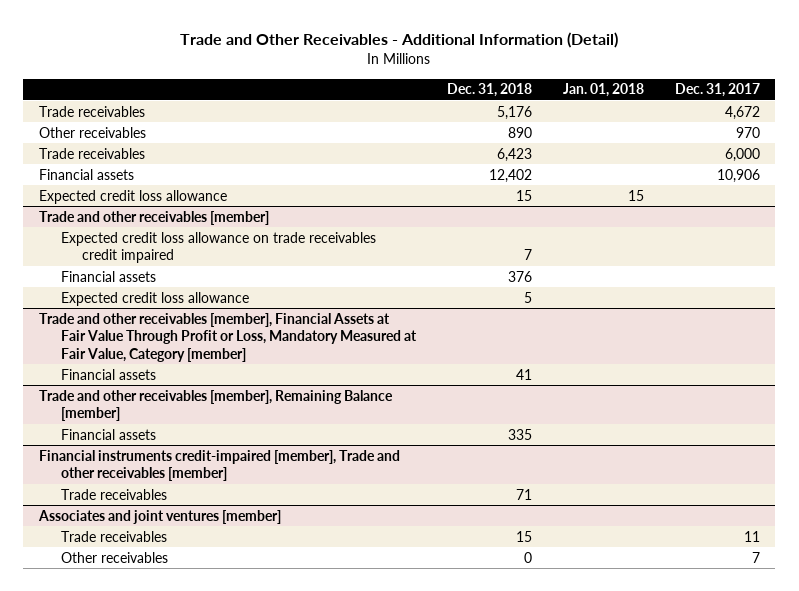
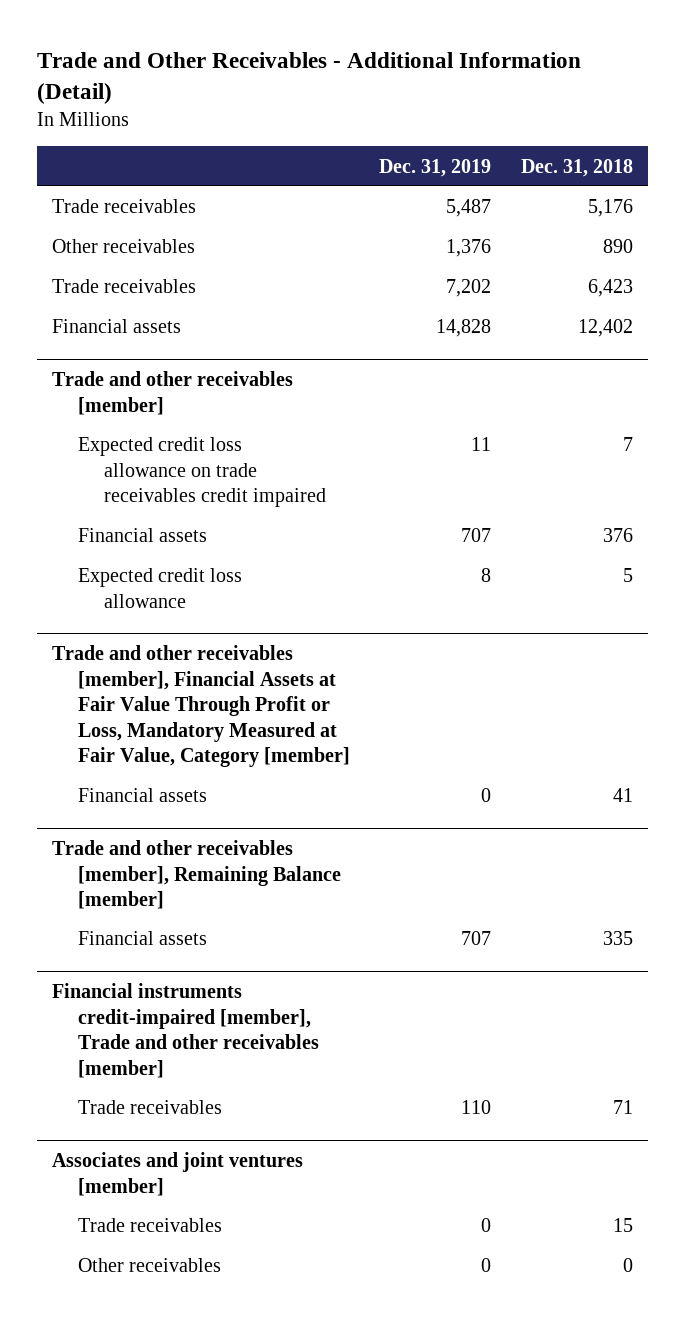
[562,83,644,98] Jan. 01, 2018 -> none
[674,83,760,98] Dec. 31, 2017 -> none
none -> [379,158,492,177] Dec. 31, 2019
[38,189,227,204] Expected credit loss allowance -> none

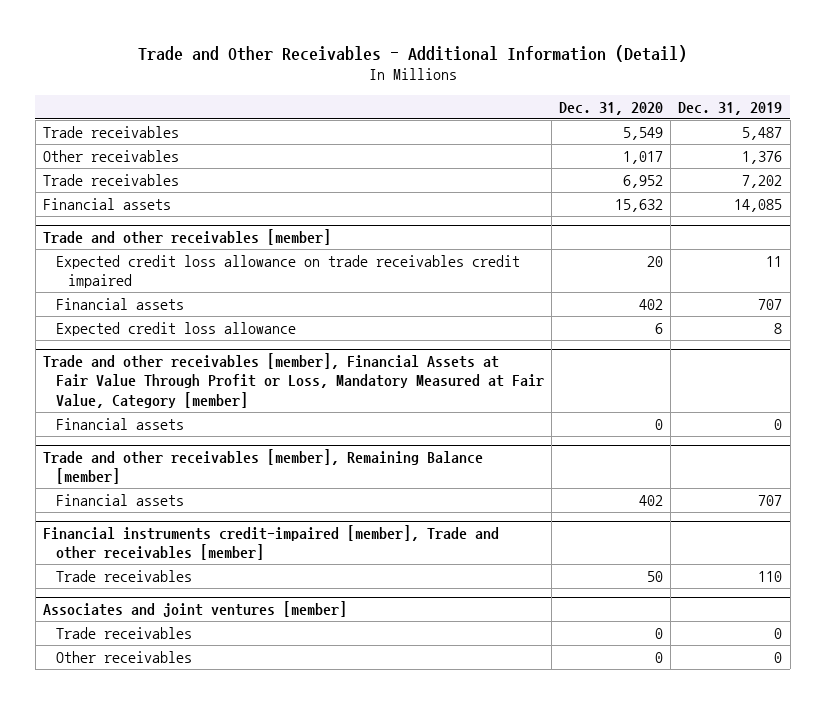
[521,158,634,177] Dec. 31, 2018 -> none
none -> [558,101,663,115] Dec. 31, 2020
[436,319,492,338] 14,828 -> [734,198,783,212] 14,085

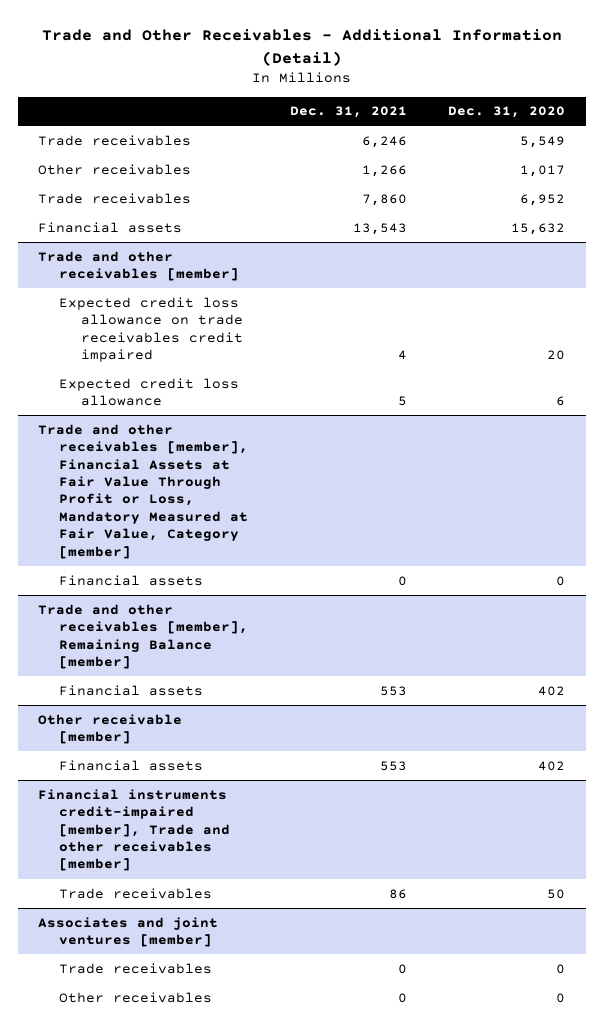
[678,101,783,115] Dec. 31, 2019 -> none
none -> [289,106,407,119] Dec. 31, 2021
[55,297,184,310] Financial assets -> none
none -> [38,713,183,745] Other receivable [member]
none -> [59,759,204,771] Financial assets

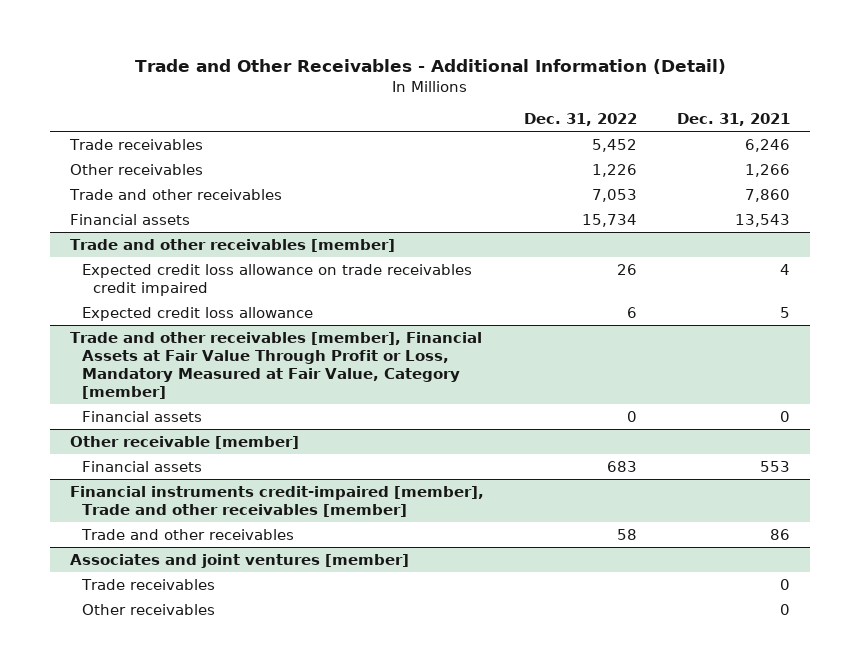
[448,106,566,119] Dec. 31, 2020 -> none
none -> [523,113,637,127] Dec. 31, 2022
[38,192,192,204] Trade receivables -> [68,188,282,200] Trade and other receivables
[38,603,249,669] Trade and other receivables [member], Remaining Balance [member] -> none
[59,684,204,696] Financial assets -> none
[59,887,213,899] Trade receivables -> [80,528,294,540] Trade and other receivables

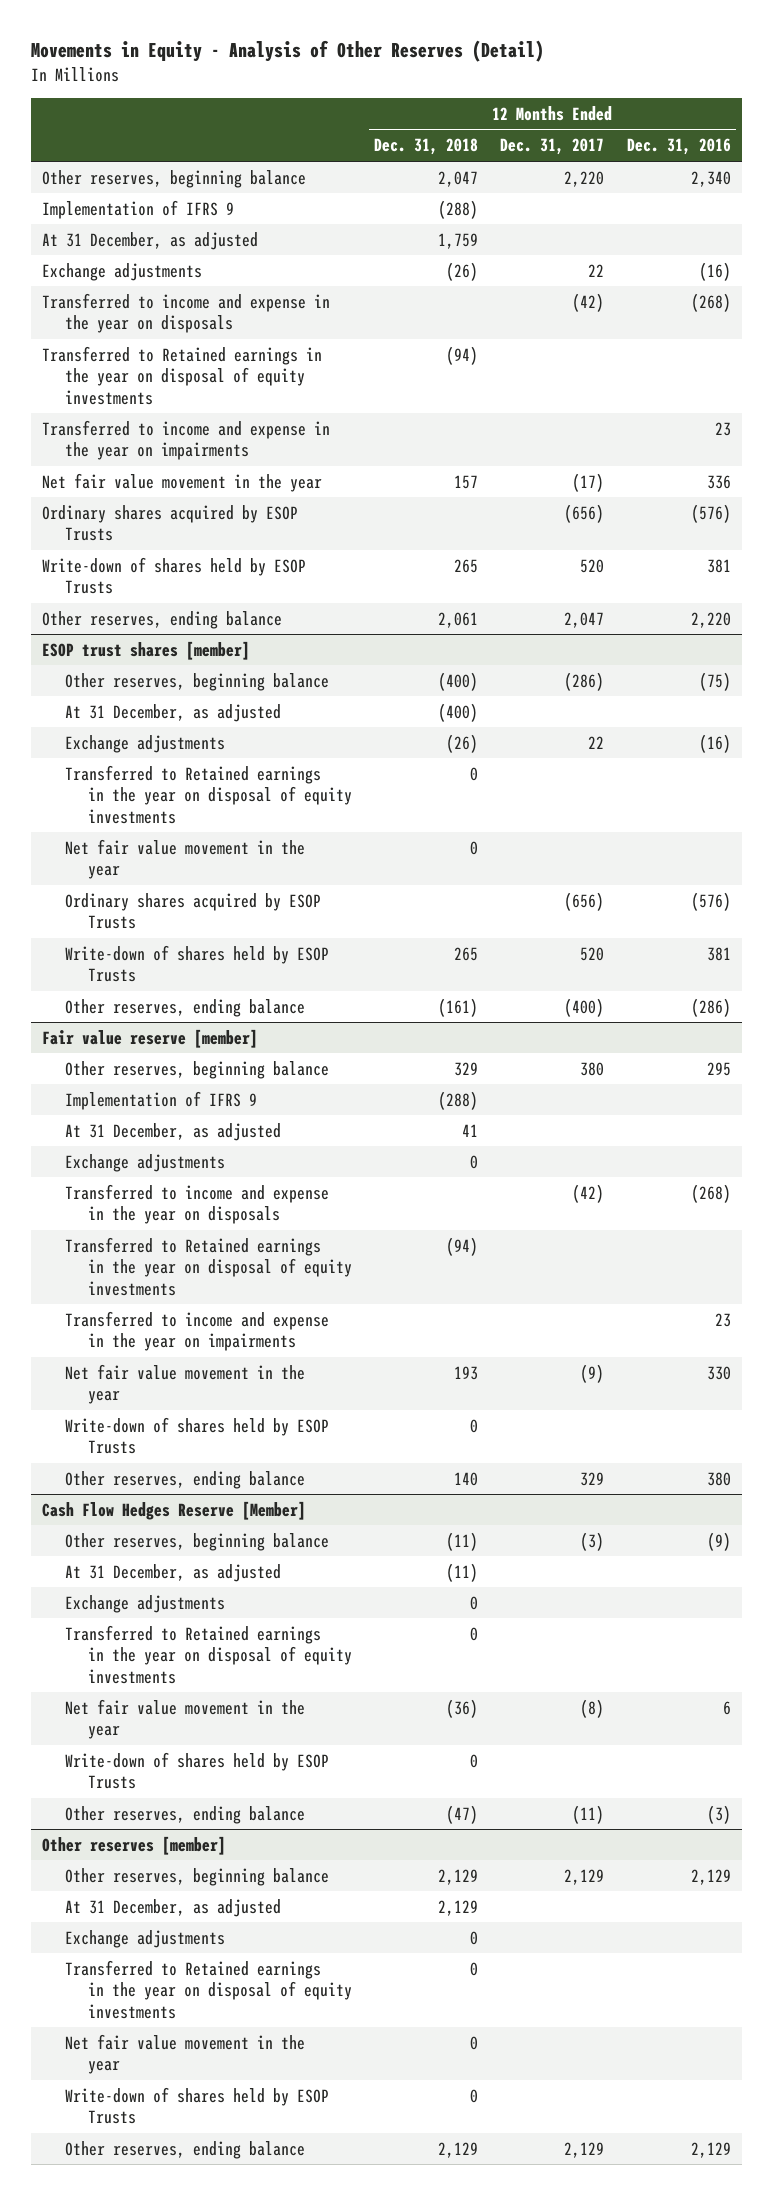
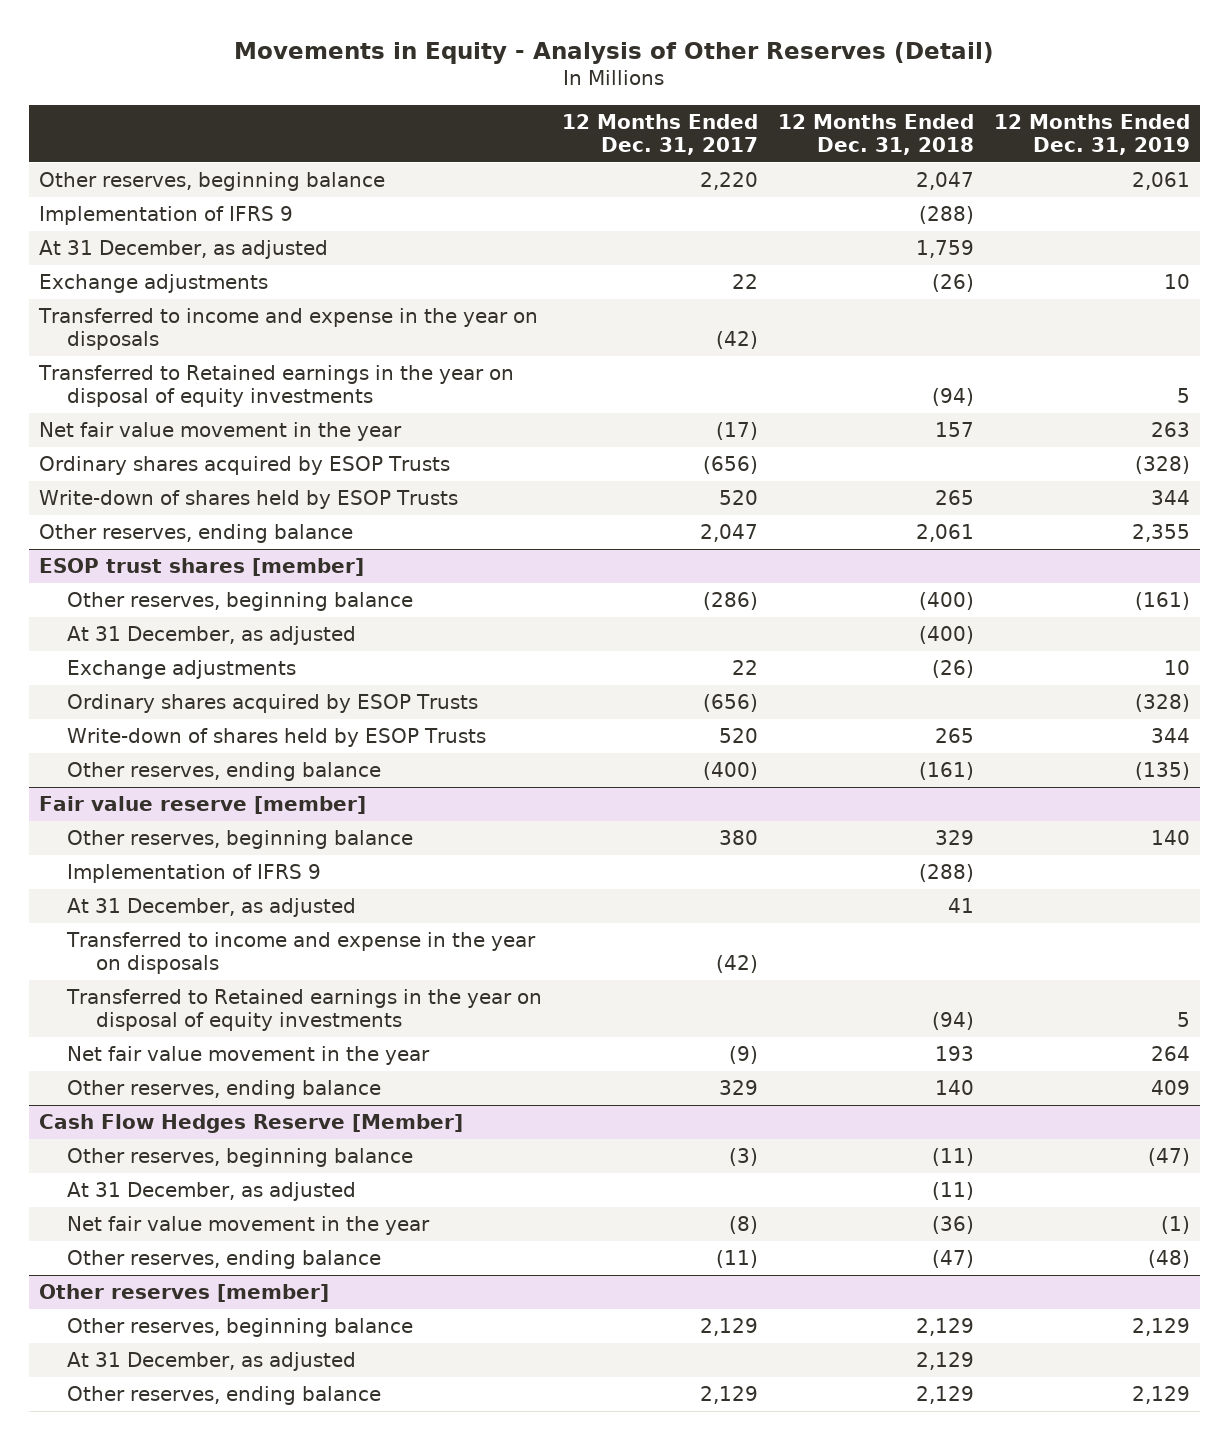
[626,138,731,156] Dec. 31, 2016 -> none
none -> [993,114,1190,155] 12 Months Ended Dec. 31, 2019
[41,419,330,461] Transferred to income and expense in the year on impairments -> none
[64,764,352,824] Transferred to Retained earnings in the year on disposal of equity investments -> none
[64,838,305,880] Net fair value movement in the year -> none
[64,1153,225,1172] Exchange adjustments -> none
[64,1310,329,1352] Transferred to income and expense in the year on impairments -> none
[64,1416,329,1455] Write-down of shares held by ESOP Trusts -> none
[64,1594,225,1613] Exchange adjustments -> none
[64,1624,352,1684] Transferred to Retained earnings in the year on disposal of equity investments -> none
[64,1751,329,1790] Write-down of shares held by ESOP Trusts -> none
[64,1929,225,1948] Exchange adjustments -> none
[64,1959,352,2019] Transferred to Retained earnings in the year on disposal of equity investments -> none
[64,2033,305,2075] Net fair value movement in the year -> none
[64,2086,329,2125] Write-down of shares held by ESOP Trusts -> none

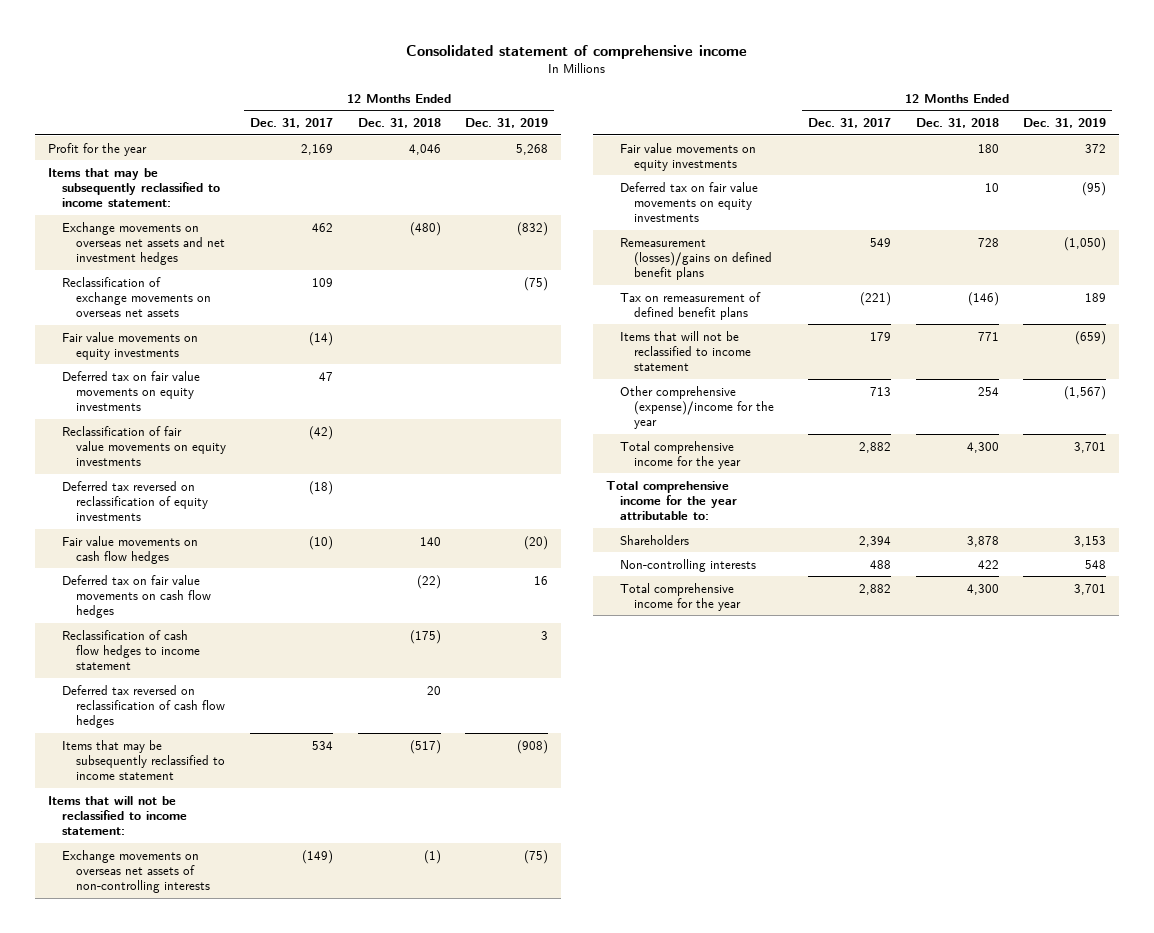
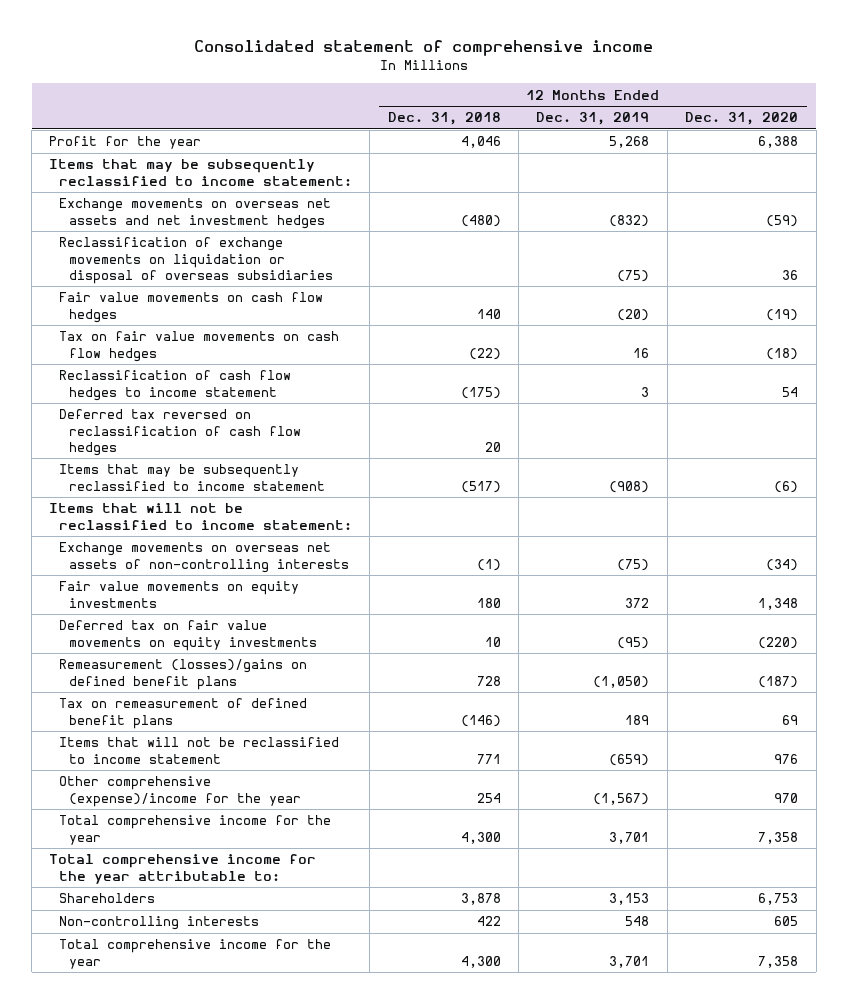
[250,118,334,129] Dec. 31, 2017 -> none
none -> [685,112,799,126] Dec. 31, 2020
[61,331,198,360] Fair value movements on equity investments -> none
[61,370,200,412] Deferred tax on fair value movements on equity investments -> none
[61,425,226,467] Reclassification of fair value movements on equity investments -> none
[61,480,208,522] Deferred tax reversed on reclassification of equity investments -> none
[61,276,211,318] Reclassification of exchange movements on overseas net assets -> [58,237,333,284] Reclassification of exchange movements on liquidation or disposal of overseas subsidiaries
[61,574,211,619] Deferred tax on fair value movements on cash flow hedges -> [58,331,339,362] Tax on fair value movements on cash flow hedges

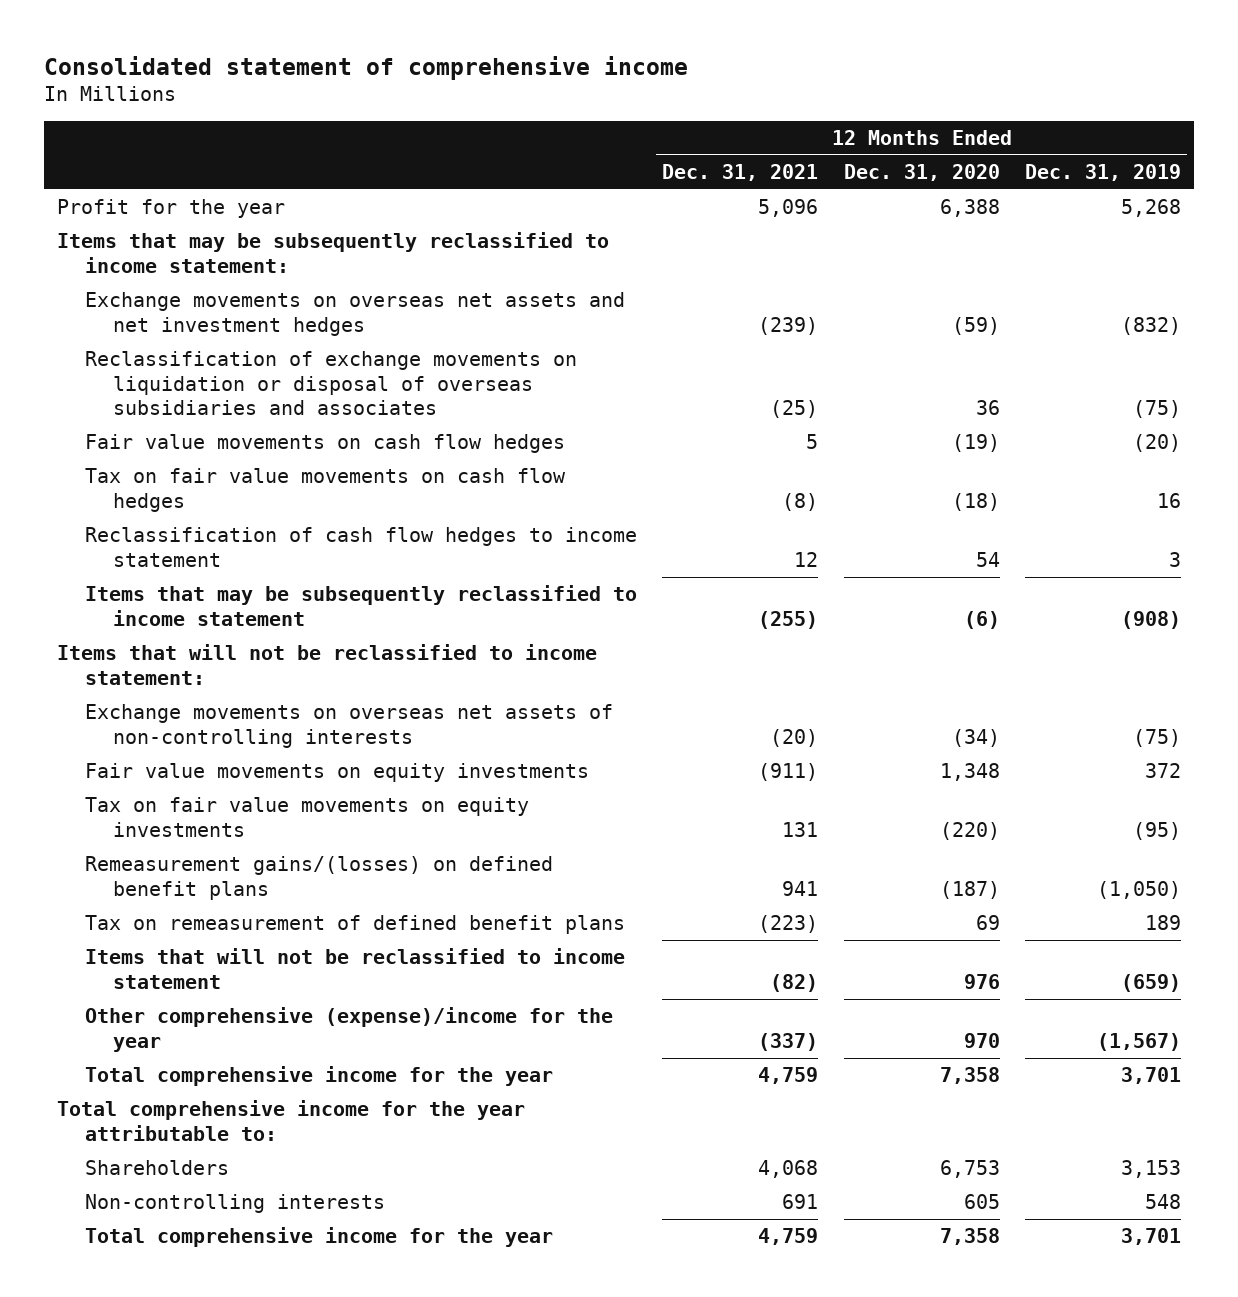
[387,112,501,126] Dec. 31, 2018 -> none
none -> [662,164,819,182] Dec. 31, 2021
[58,237,333,284] Reclassification of exchange movements on liquidation or disposal of overseas subsidiaries -> [85,351,578,416] Reclassification of exchange movements on liquidation or disposal of overseas subsidiaries and associates
[58,409,301,456] Deferred tax reversed on reclassification of cash flow hedges -> none
[58,620,317,651] Deferred tax on fair value movements on equity investments -> [85,797,530,837] Tax on fair value movements on equity investments
[58,659,307,690] Remeasurement (losses)/gains on defined benefit plans -> [85,856,554,900] Remeasurement gains/(losses) on defined benefit plans

